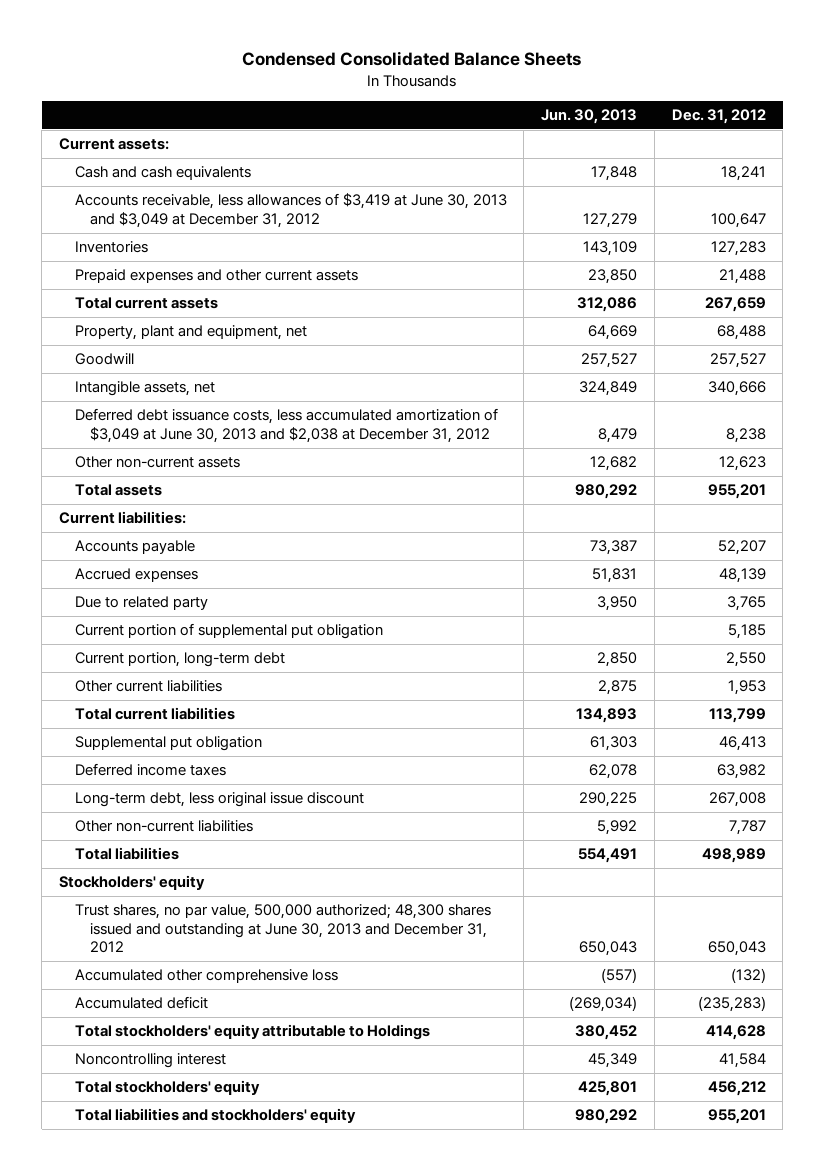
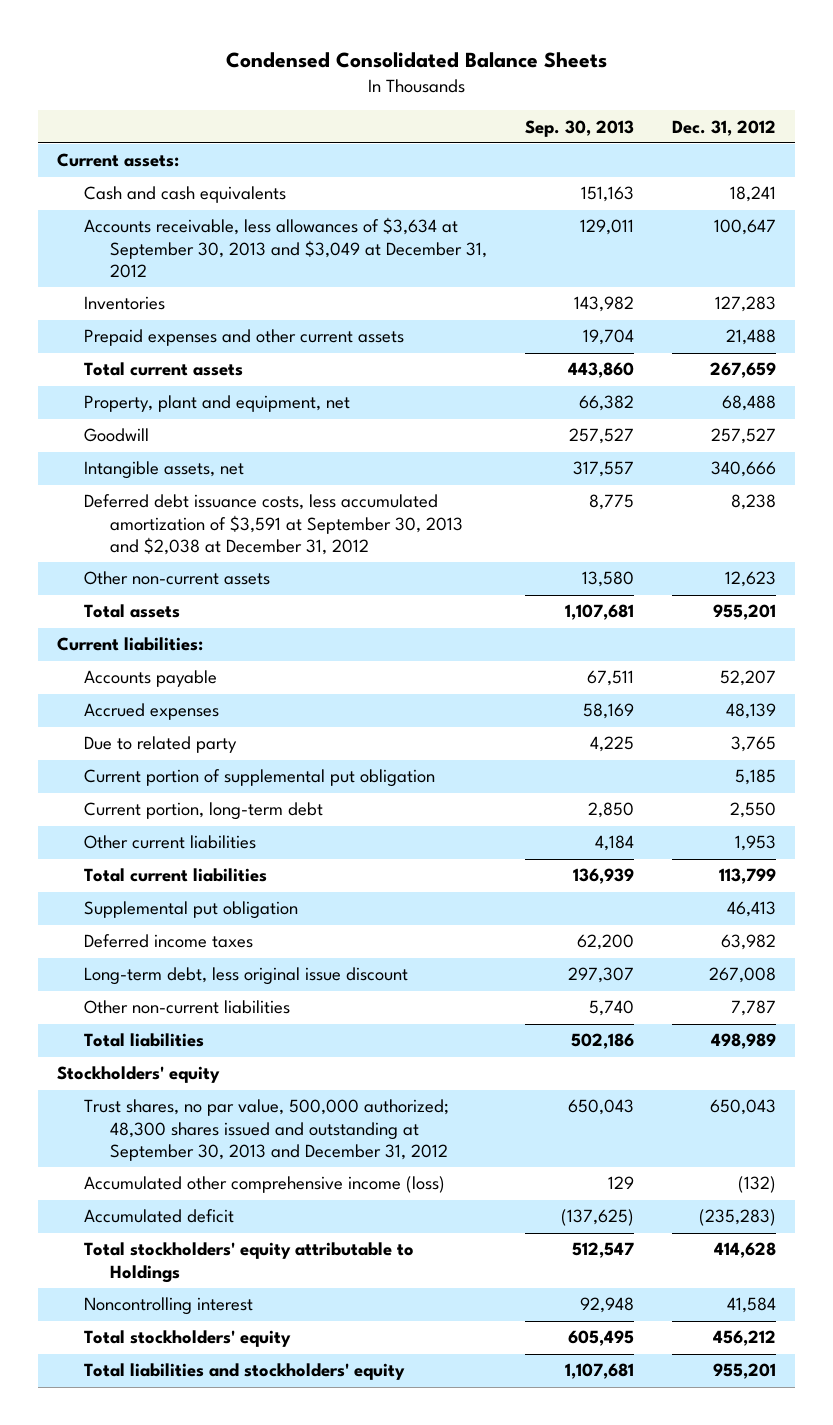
[541,109,638,125] Jun. 30, 2013 -> none
none -> [525,119,635,137] Sep. 30, 2013
[74,193,507,228] Accounts receivable, less allowances of $3,419 at June 30, 2013 and $3,049 at December 31, 2012 -> [83,217,488,278] Accounts receivable, less allowances of $3,634 at September 30, 2013 and $3,049 at December 31, 2012
[74,408,498,443] Deferred debt issuance costs, less accumulated amortization of $3,049 at June 30, 2013 and $2,038 at December 31, 2012 -> [83,494,464,555] Deferred debt issuance costs, less accumulated amortization of $3,591 at September 30, 2013 and $2,038 at December 31, 2012
[74,904,491,954] Trust shares, no par value, 500,000 authorized; 48,300 shares issued and outstanding at June 30, 2013 and December 31, 2012 -> [83,1099,449,1161] Trust shares, no par value, 500,000 authorized; 48,300 shares issued and outstanding at September 30, 2013 and December 31, 2012
[74,969,338,984] Accumulated other comprehensive loss -> [83,1176,445,1194] Accumulated other comprehensive income (loss)

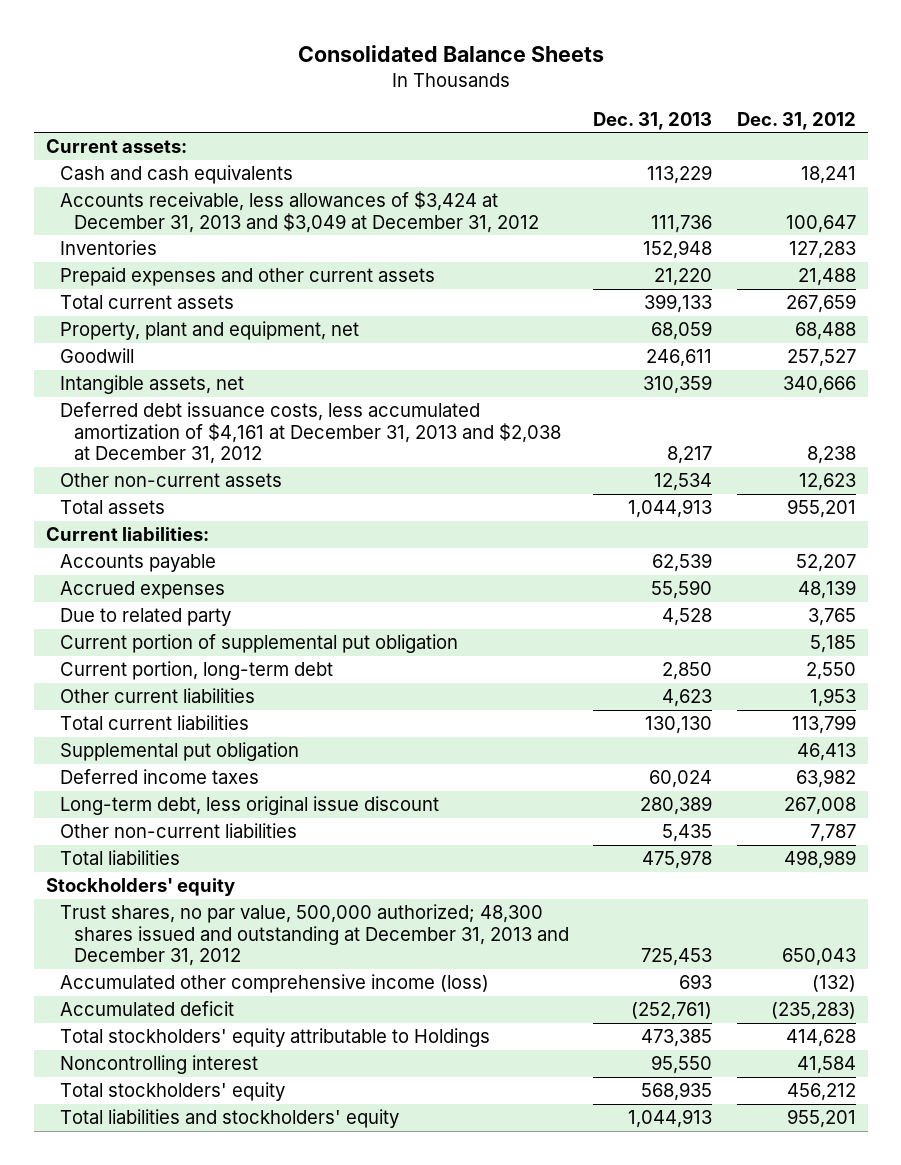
[225,51,607,68] Condensed Consolidated Balance Sheets -> [297,45,604,63] Consolidated Balance Sheets
[525,119,635,137] Sep. 30, 2013 -> none
none -> [593,111,713,130] Dec. 31, 2013
[83,217,488,278] Accounts receivable, less allowances of $3,634 at September 30, 2013 and $3,049 at December 31, 2012 -> [59,191,539,233] Accounts receivable, less allowances of $3,424 at December 31, 2013 and $3,049 at December 31, 2012
[83,494,464,555] Deferred debt issuance costs, less accumulated amortization of $3,591 at September 30, 2013 and $2,038 at December 31, 2012 -> [59,402,561,465] Deferred debt issuance costs, less accumulated amortization of $4,161 at December 31, 2013 and $2,038 at December 31, 2012
[83,1099,449,1161] Trust shares, no par value, 500,000 authorized; 48,300 shares issued and outstanding at September 30, 2013 and December 31, 2012 -> [59,904,569,967] Trust shares, no par value, 500,000 authorized; 48,300 shares issued and outstanding at December 31, 2013 and December 31, 2012

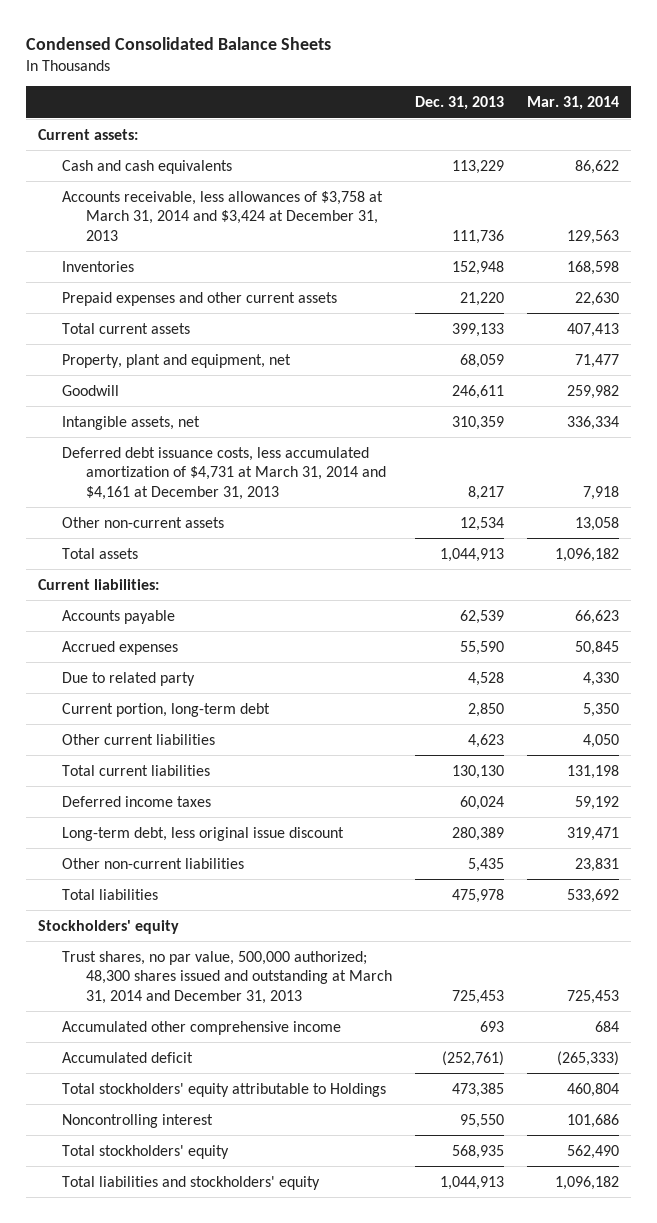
[297,45,604,63] Consolidated Balance Sheets -> [25,37,331,51] Condensed Consolidated Balance Sheets
[736,111,856,130] Dec. 31, 2012 -> none
none -> [527,96,620,111] Mar. 31, 2014
[59,191,539,233] Accounts receivable, less allowances of $3,424 at December 31, 2013 and $3,049 at December 31, 2012 -> [61,190,383,241] Accounts receivable, less allowances of $3,758 at March 31, 2014 and $3,424 at December 31, 2013
[59,402,561,465] Deferred debt issuance costs, less accumulated amortization of $4,161 at December 31, 2013 and $2,038 at December 31, 2012 -> [61,446,387,500] Deferred debt issuance costs, less accumulated amortization of $4,731 at March 31, 2014 and $4,161 at December 31, 2013
[59,634,458,654] Current portion of supplemental put obligation -> none
[59,742,299,762] Supplemental put obligation -> none
[59,904,569,967] Trust shares, no par value, 500,000 authorized; 48,300 shares issued and outstanding at December 31, 2013 and December 31, 2012 -> [61,950,393,1004] Trust shares, no par value, 500,000 authorized; 48,300 shares issued and outstanding at March 31, 2014 and December 31, 2013
[59,974,489,994] Accumulated other comprehensive income (loss) -> [61,1020,341,1035] Accumulated other comprehensive income

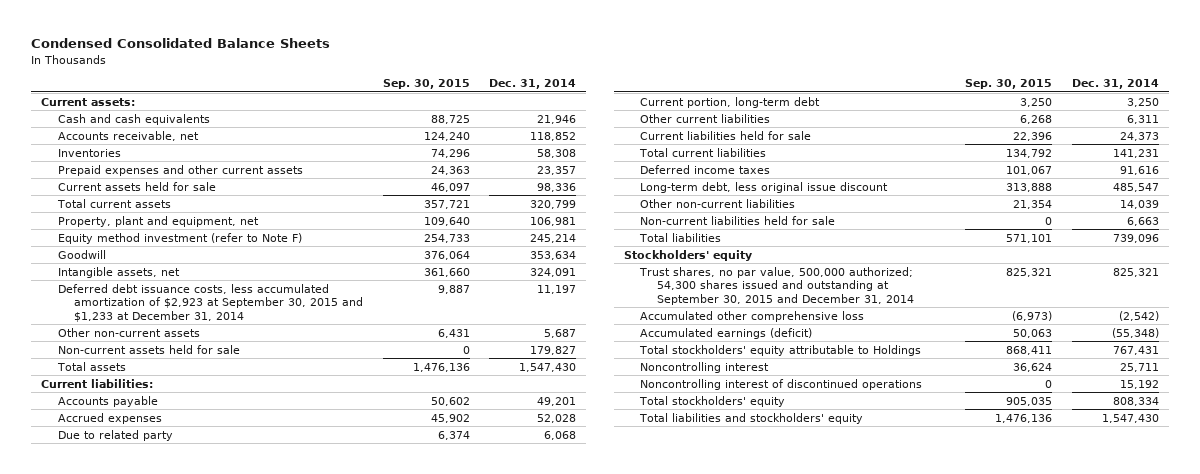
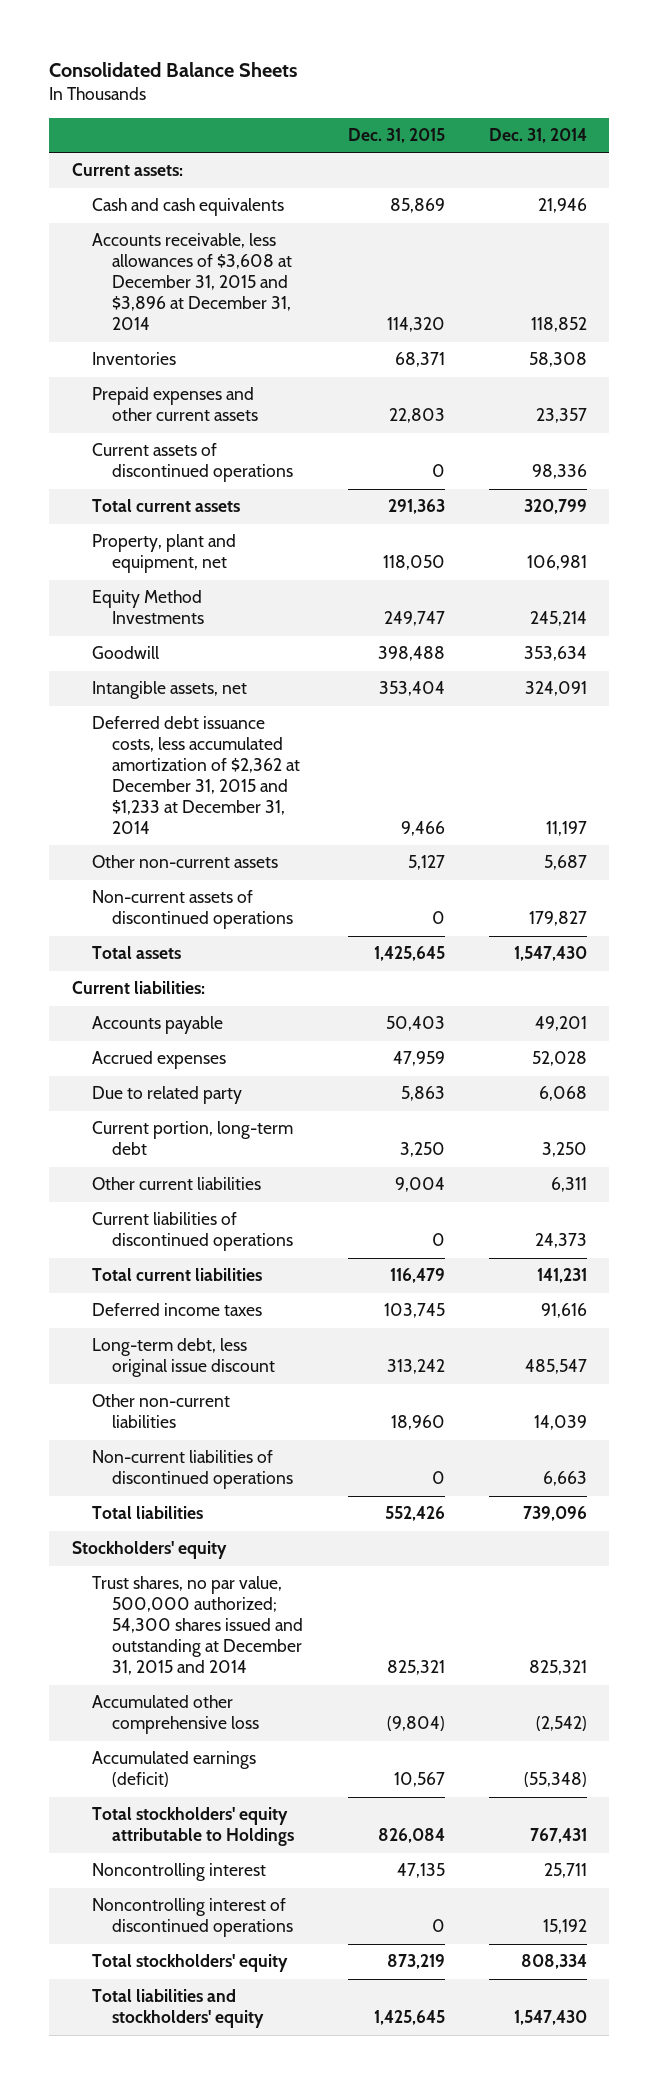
[31,38,331,49] Condensed Consolidated Balance Sheets -> [49,61,298,77] Consolidated Balance Sheets
[382,79,470,90] Sep. 30, 2015 -> none
none -> [347,128,445,144] Dec. 31, 2015
[57,130,199,141] Accounts receivable, net -> [91,233,293,331] Accounts receivable, less allowances of $3,608 at December 31, 2015 and $3,896 at December 31, 2014
[57,181,216,191] Current assets held for sale -> [91,443,294,483] Current assets of discontinued operations
[57,232,302,244] Equity method investment (refer to Note F) -> [91,590,205,625] Equity Method Investments
[57,283,364,323] Deferred debt issuance costs, less accumulated amortization of $2,923 at September 30, 2015 and $1,233 at December 31, 2014 -> [91,716,301,835] Deferred debt issuance costs, less accumulated amortization of $2,362 at December 31, 2015 and $1,233 at December 31, 2014
[57,344,240,354] Non-current assets held for sale -> [91,890,294,930] Non-current assets of discontinued operations
[640,130,812,140] Current liabilities held for sale -> [91,1212,294,1252] Current liabilities of discontinued operations
[640,215,836,225] Non-current liabilities held for sale -> [91,1450,294,1490] Non-current liabilities of discontinued operations
[639,266,914,306] Trust shares, no par value, 500,000 authorized; 54,300 shares issued and outstanding at September 30, 2015 and December 31, 2014 -> [91,1576,304,1676] Trust shares, no par value, 500,000 authorized; 54,300 shares issued and outstanding at December 31, 2015 and 2014

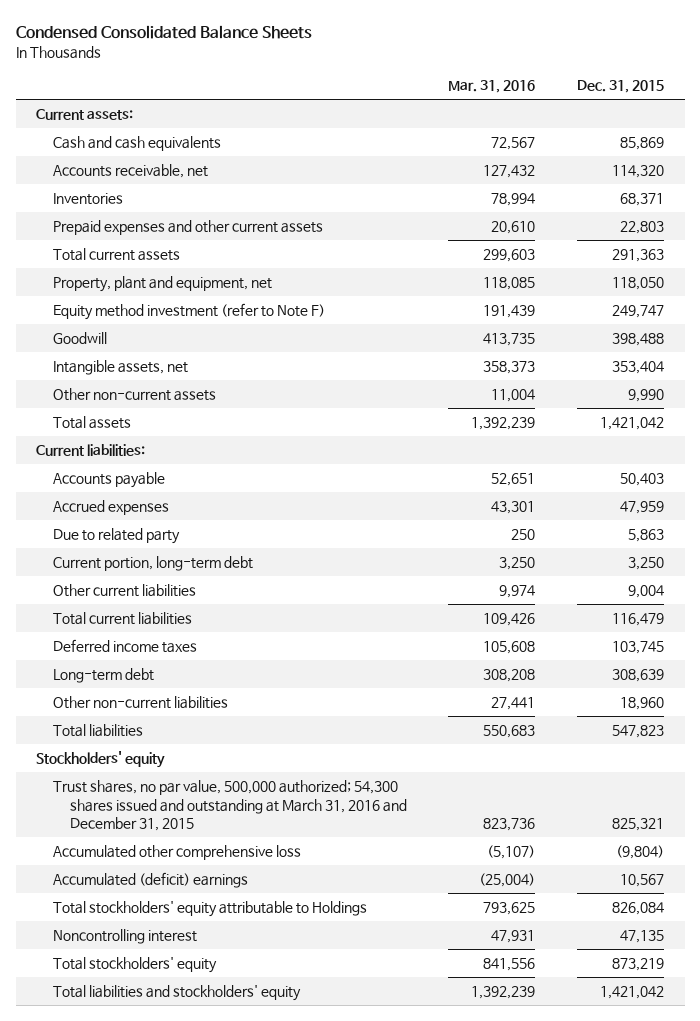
[49,61,298,77] Consolidated Balance Sheets -> [15,24,312,39] Condensed Consolidated Balance Sheets
[489,128,588,144] Dec. 31, 2014 -> none
none -> [448,79,536,93] Mar. 31, 2016
[91,233,293,331] Accounts receivable, less allowances of $3,608 at December 31, 2015 and $3,896 at December 31, 2014 -> [53,164,209,179] Accounts receivable, net
[91,443,294,483] Current assets of discontinued operations -> none
[91,590,205,625] Equity Method Investments -> [53,303,326,321] Equity method investment (refer to Note F)
[91,716,301,835] Deferred debt issuance costs, less accumulated amortization of $2,362 at December 31, 2015 and $1,233 at December 31, 2014 -> none
[91,890,294,930] Non-current assets of discontinued operations -> none
[407,855,445,871] 5,127 -> [627,389,664,403] 9,990
[373,946,445,962] 1,425,645 -> [599,417,664,431] 1,421,042
[91,1212,294,1252] Current liabilities of discontinued operations -> none
[91,1338,276,1378] Long-term debt, less original issue discount -> [53,668,155,684] Long-term debt
[386,1359,445,1375] 313,242 -> [611,669,664,683] 308,639
[91,1450,294,1490] Non-current liabilities of discontinued operations -> none
[384,1506,445,1522] 552,426 -> [611,725,664,739] 547,823
[91,1576,304,1676] Trust shares, no par value, 500,000 authorized; 54,300 shares issued and outstanding at December 31, 2015 and 2014 -> [53,780,407,831] Trust shares, no par value, 500,000 authorized; 54,300 shares issued and outstanding at March 31, 2016 and December 31, 2015
[91,1751,256,1788] Accumulated earnings (deficit) -> [53,872,249,889] Accumulated (deficit) earnings
[91,1898,294,1938] Noncontrolling interest of discontinued operations -> none
[373,2010,445,2026] 1,425,645 -> [599,986,664,1000] 1,421,042

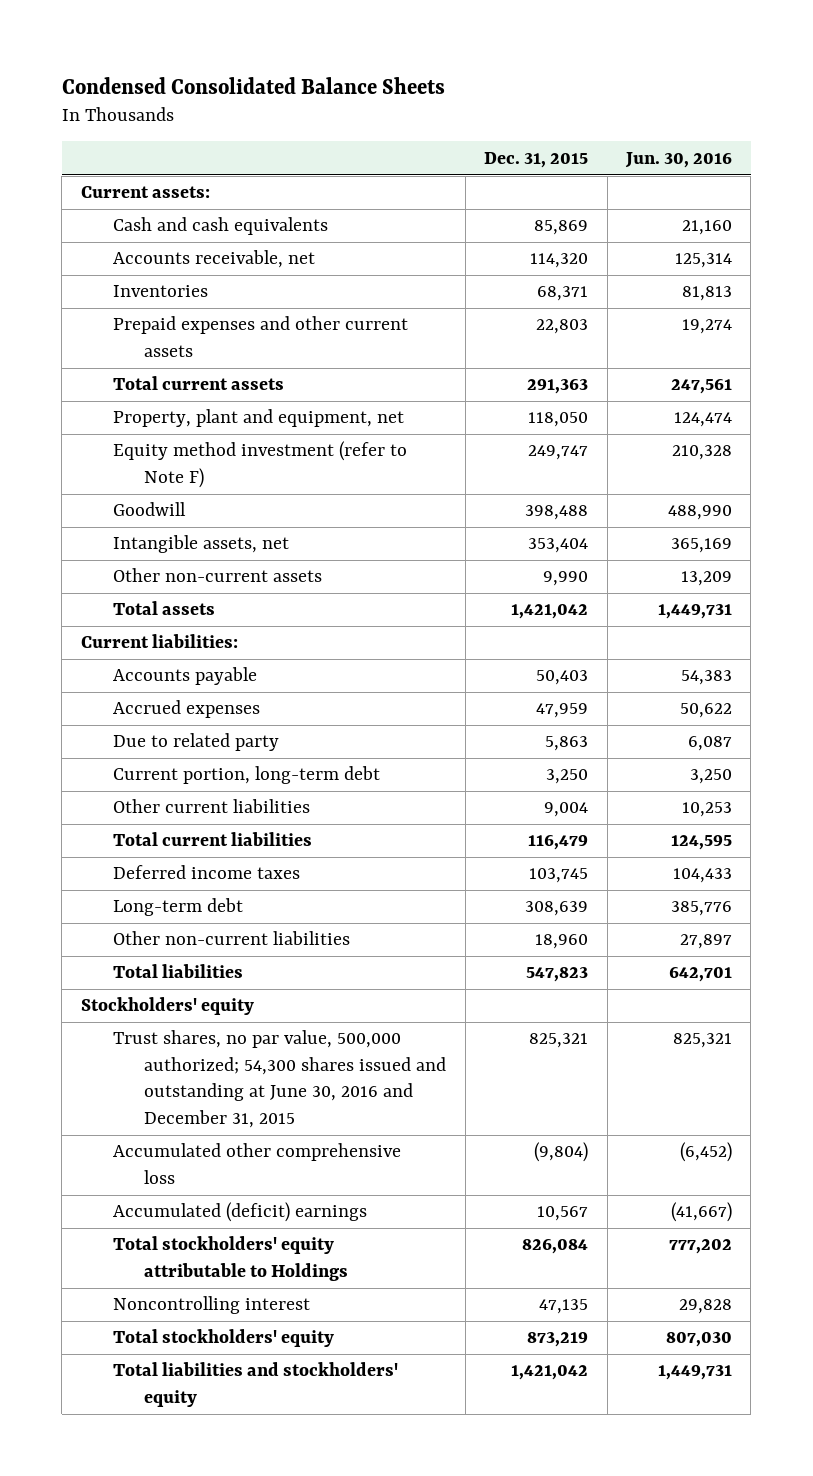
[448,79,536,93] Mar. 31, 2016 -> none
none -> [625,151,733,168] Jun. 30, 2016
[53,780,407,831] Trust shares, no par value, 500,000 authorized; 54,300 shares issued and outstanding at March 31, 2016 and December 31, 2015 -> [112,1030,447,1128] Trust shares, no par value, 500,000 authorized; 54,300 shares issued and outstanding at June 30, 2016 and December 31, 2015

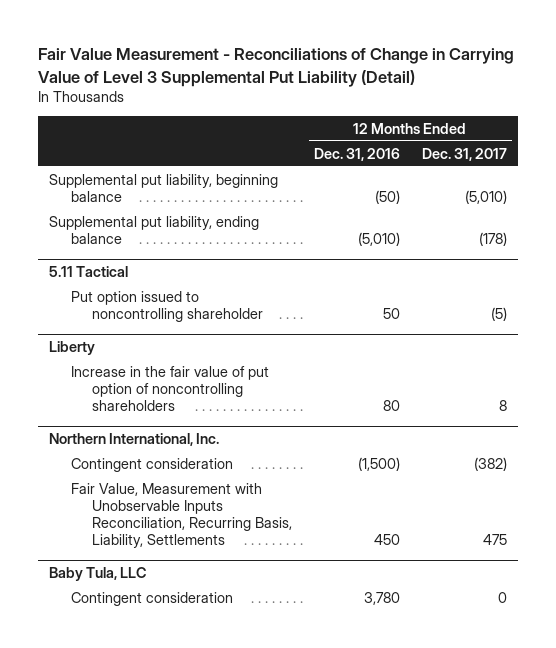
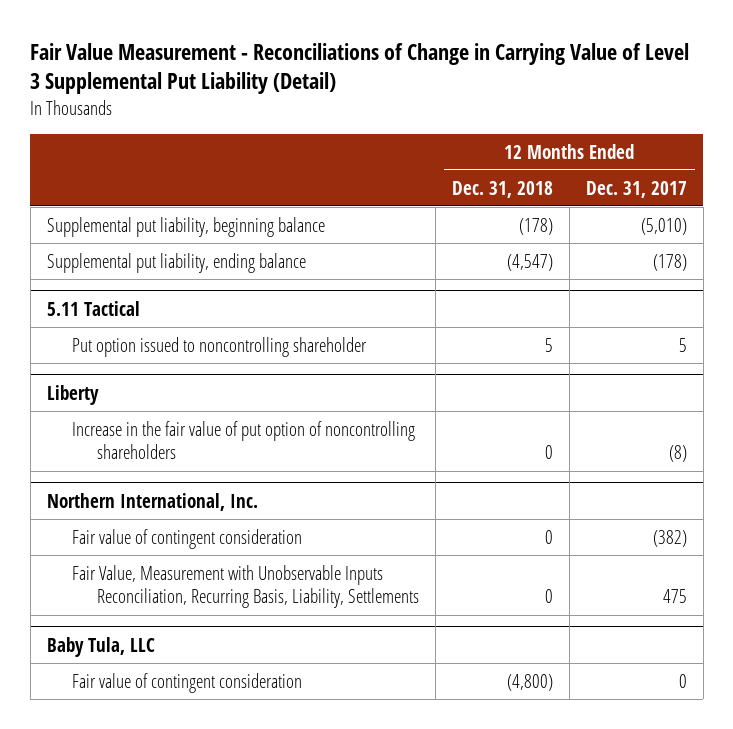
[314,147,401,161] Dec. 31, 2016 -> none
none -> [452,180,554,198] Dec. 31, 2018
[490,306,507,321] (5) -> [678,337,687,352] 5
[498,399,507,411] 8 -> [668,445,687,463] (8)
[70,457,233,472] Contingent consideration -> [71,528,302,549] Fair value of contingent consideration
[70,591,233,606] Contingent consideration -> [71,672,302,693] Fair value of contingent consideration

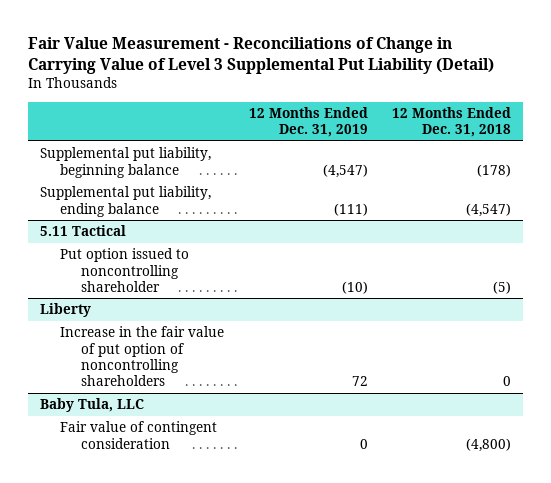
[585,180,687,198] Dec. 31, 2017 -> none
none -> [248,107,368,138] 12 Months Ended Dec. 31, 2019
[545,337,554,352] 5 -> [492,280,511,294] (5)
[46,492,258,511] Northern International, Inc. -> none
[71,528,302,549] Fair value of contingent consideration -> none
[71,564,420,609] Fair Value, Measurement with Unobservable Inputs Reconciliation, Recurring Basis, Liability, Settlements -> none

